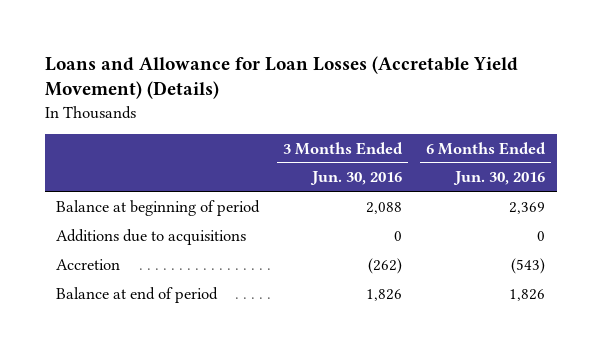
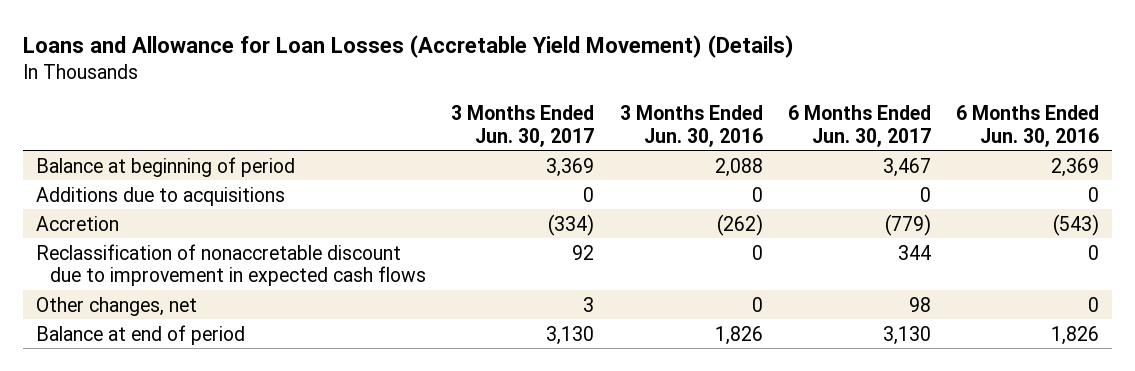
none -> [451,104,595,147] 3 Months Ended Jun. 30, 2017
none -> [787,104,931,147] 6 Months Ended Jun. 30, 2017
none -> [35,243,426,287] Reclassification of nonaccretable discount due to improvement in expected cash flows
none -> [35,296,197,316] Other changes, net

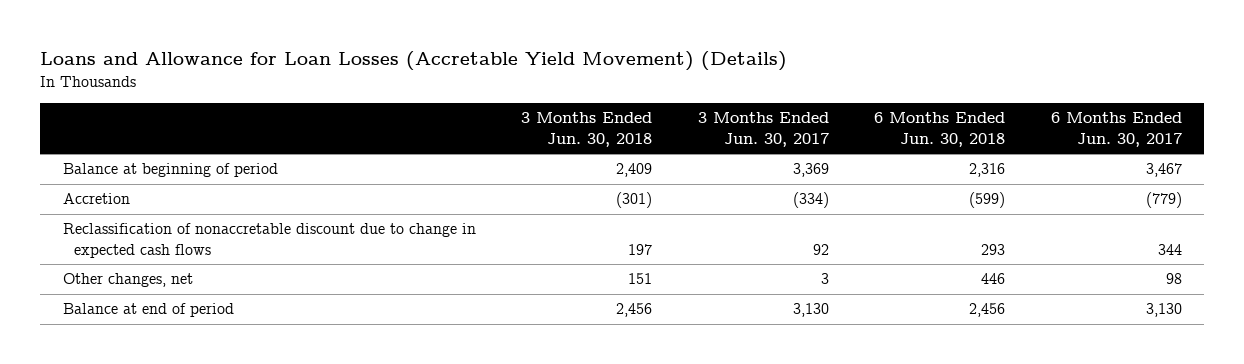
[619,104,763,147] 3 Months Ended Jun. 30, 2016 -> none
[956,104,1100,147] 6 Months Ended Jun. 30, 2016 -> none
none -> [521,112,653,147] 3 Months Ended Jun. 30, 2018
none -> [874,112,1006,147] 6 Months Ended Jun. 30, 2018
[35,186,285,206] Additions due to acquisitions -> none
[35,243,426,287] Reclassification of nonaccretable discount due to improvement in expected cash flows -> [62,223,476,258] Reclassification of nonaccretable discount due to change in expected cash flows

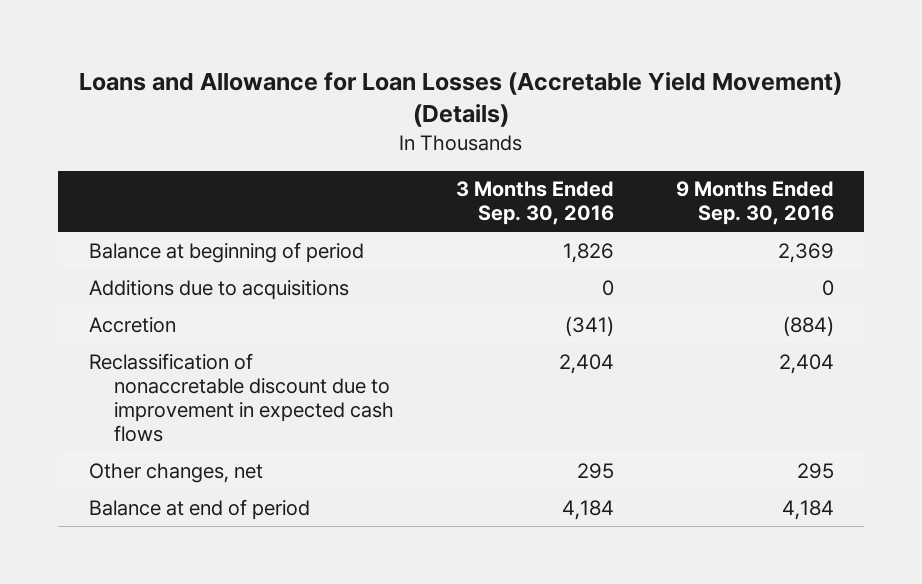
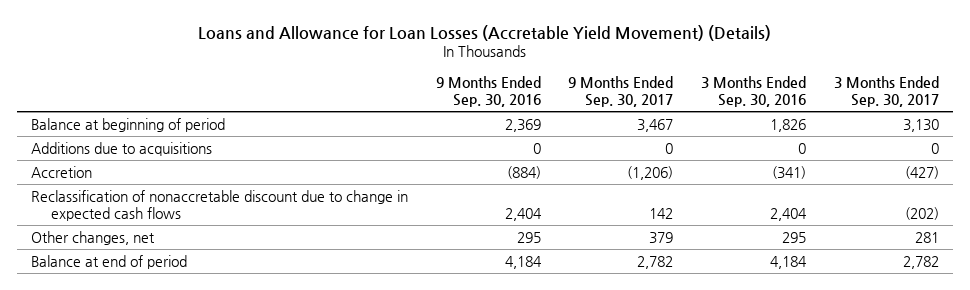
none -> [568,75,674,107] 9 Months Ended Sep. 30, 2017
none -> [833,75,939,107] 3 Months Ended Sep. 30, 2017
[88,352,395,443] Reclassification of nonaccretable discount due to improvement in expected cash flows -> [31,189,409,221] Reclassification of nonaccretable discount due to change in expected cash flows

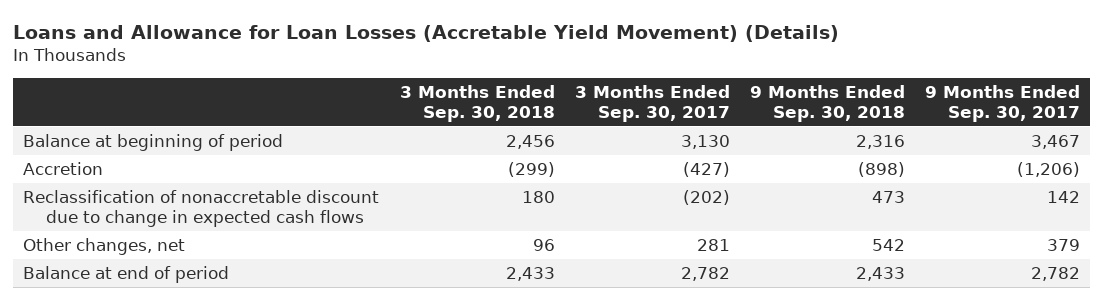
[435,75,541,107] 9 Months Ended Sep. 30, 2016 -> none
[701,75,807,107] 3 Months Ended Sep. 30, 2016 -> none
none -> [399,85,555,122] 3 Months Ended Sep. 30, 2018
none -> [750,85,906,122] 9 Months Ended Sep. 30, 2018
[31,141,213,156] Additions due to acquisitions -> none

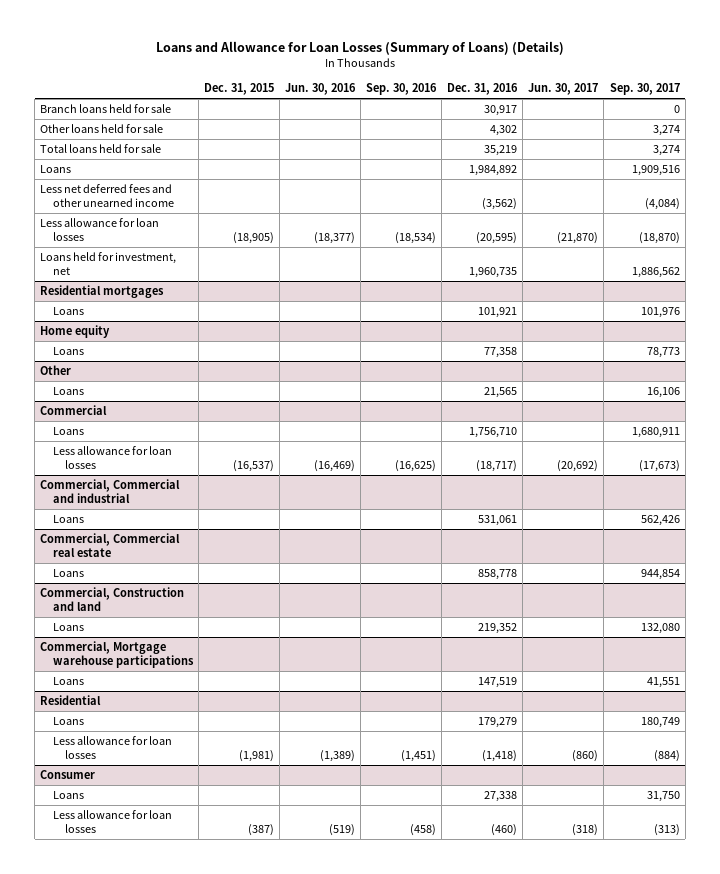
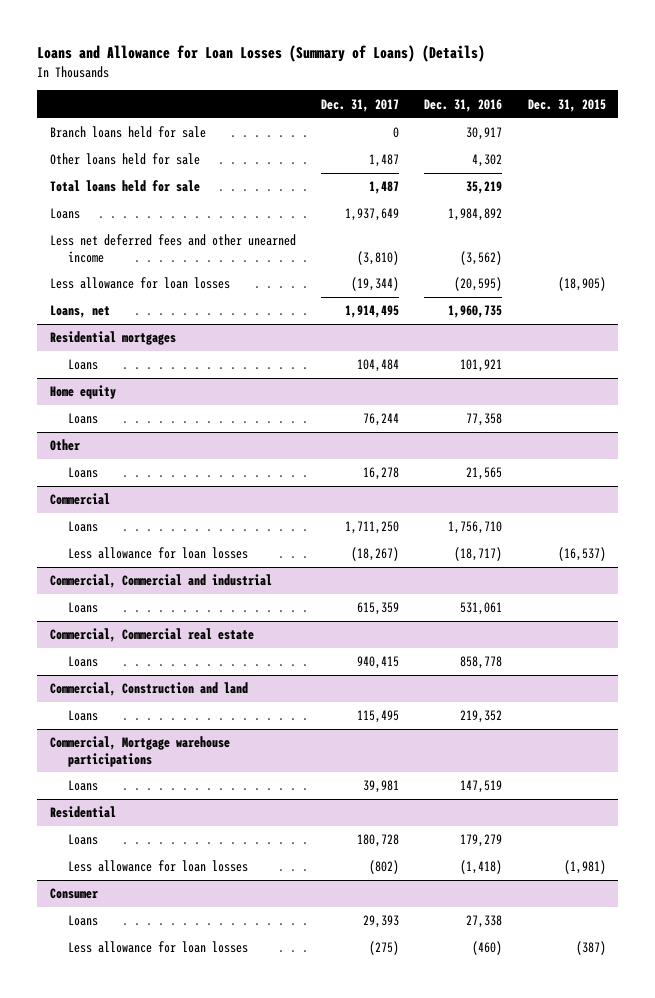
[284,82,356,95] Jun. 30, 2016 -> none
[366,82,438,95] Sep. 30, 2016 -> none
[528,82,599,95] Jun. 30, 2017 -> none
[609,82,680,95] Sep. 30, 2017 -> none
none -> [321,98,400,112] Dec. 31, 2017
[40,252,177,276] Loans held for investment, net -> [49,305,110,319] Loans, net

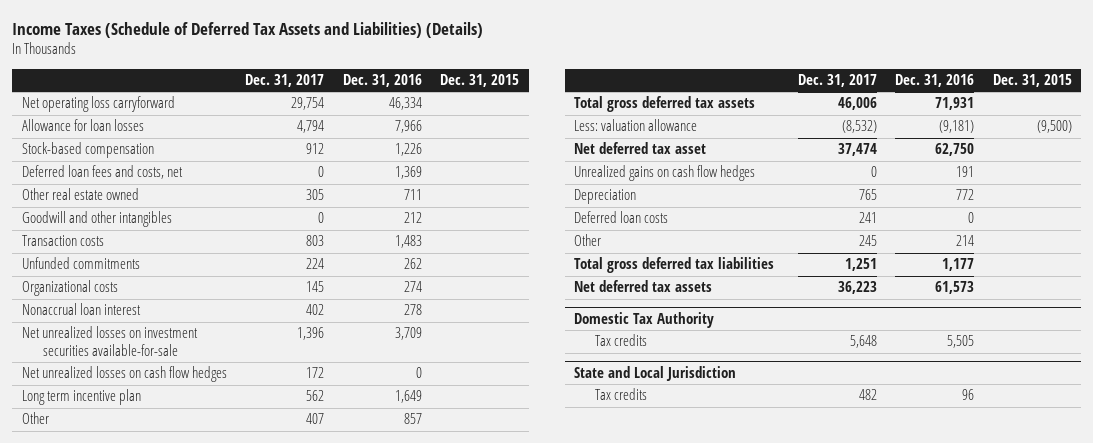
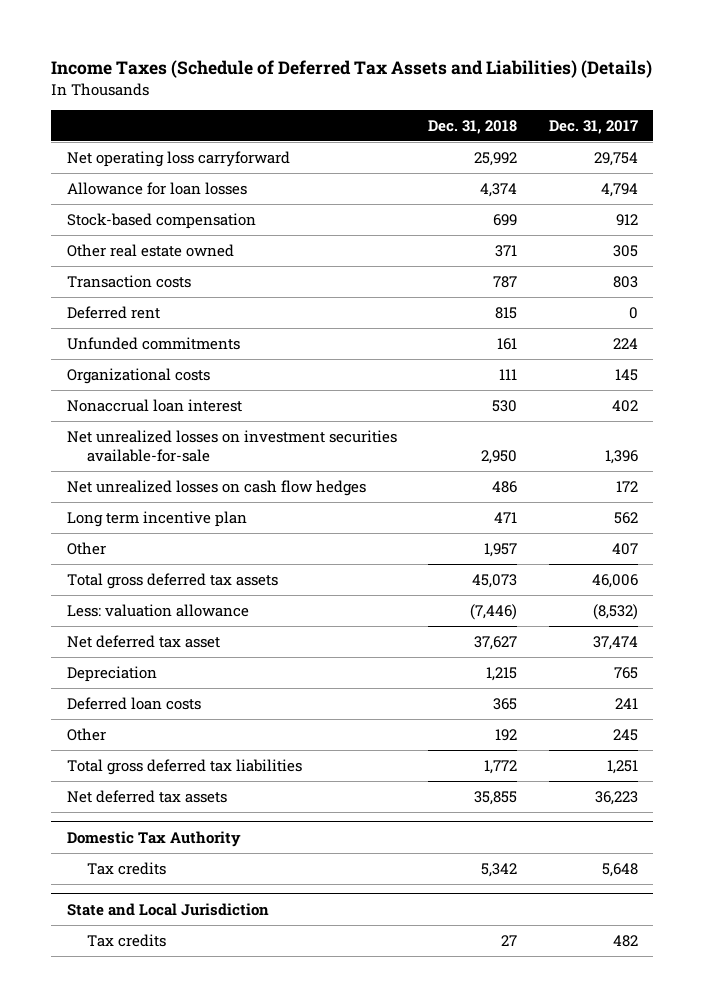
[342,73,422,87] Dec. 31, 2016 -> none
[440,73,520,87] Dec. 31, 2015 -> none
none -> [428,119,518,134] Dec. 31, 2018
[21,165,183,180] Deferred loan fees and costs, net -> none
[21,211,172,228] Goodwill and other intangibles -> none
none -> [66,305,160,319] Deferred rent
[574,165,756,182] Unrealized gains on cash flow hedges -> none

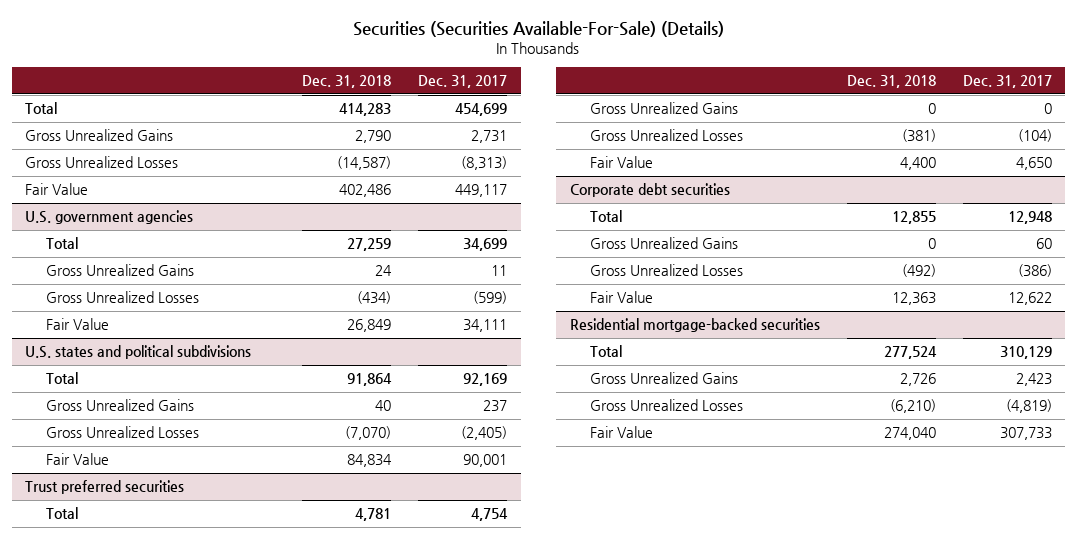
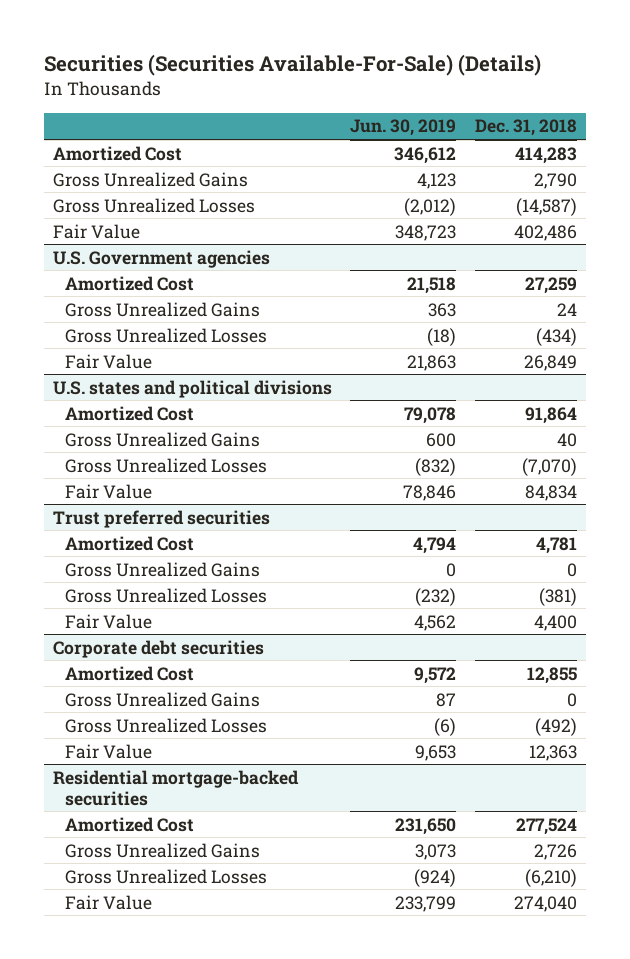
[418,75,508,89] Dec. 31, 2017 -> none
none -> [350,119,457,137] Jun. 30, 2019
[25,102,58,115] Total -> [52,145,182,161] Amortized Cost
[25,210,194,225] U.S. government agencies -> [52,249,270,268] U.S. Government agencies
[46,237,79,250] Total -> [65,275,195,291] Amortized Cost
[25,345,252,360] U.S. states and political subdivisions -> [52,379,332,398] U.S. states and political divisions
[46,372,79,385] Total -> [65,405,195,421] Amortized Cost
[46,507,79,520] Total -> [65,535,195,551] Amortized Cost
[590,210,623,223] Total -> [65,665,195,681] Amortized Cost
[590,345,623,358] Total -> [65,816,195,832] Amortized Cost

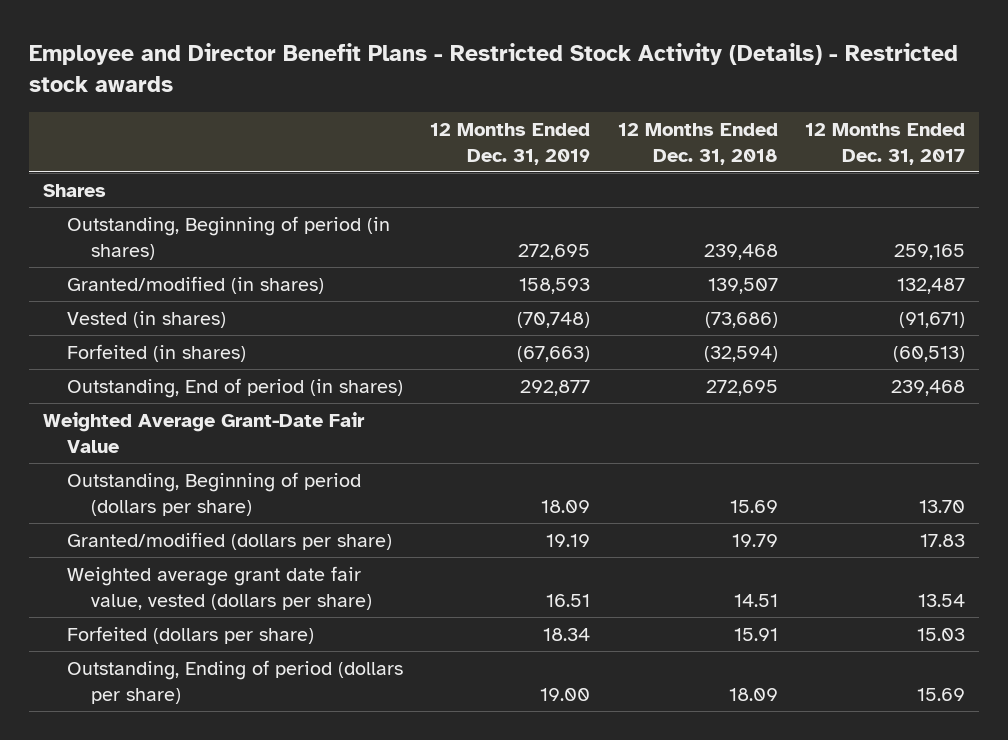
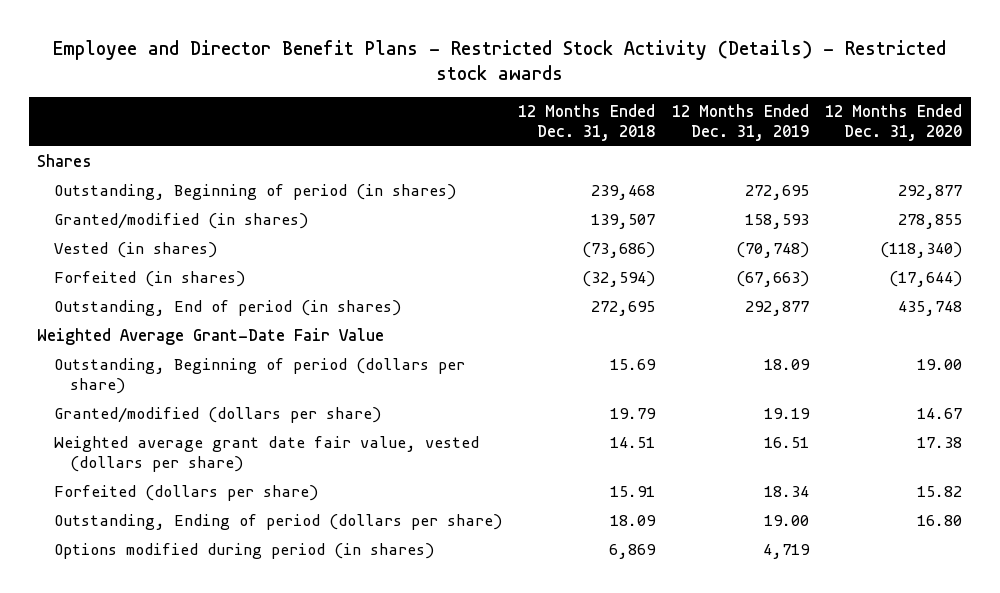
[805,123,966,165] 12 Months Ended Dec. 31, 2017 -> none
none -> [825,103,963,141] 12 Months Ended Dec. 31, 2020
none -> [53,543,434,560] Options modified during period (in shares)

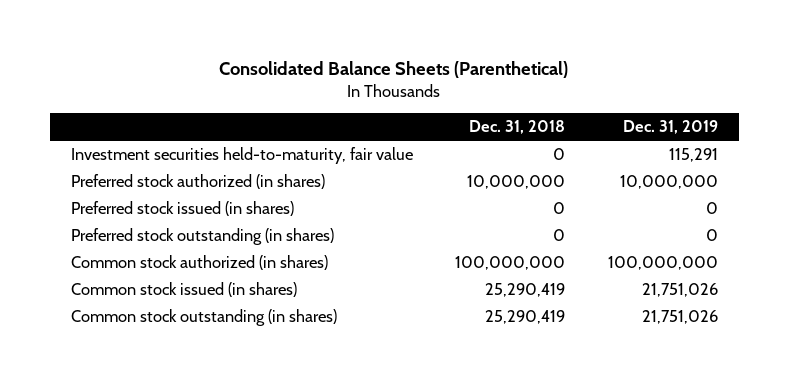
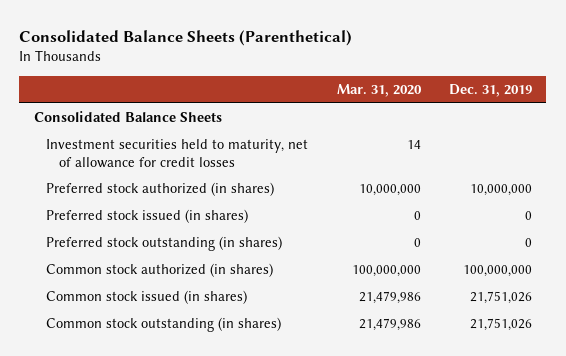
[469,120,566,135] Dec. 31, 2018 -> none
none -> [336,83,422,97] Mar. 31, 2020
[70,147,413,165] Investment securities held-to-maturity, fair value -> none
none -> [33,111,222,123] Consolidated Balance Sheets
none -> [46,139,309,168] Investment securities held to maturity, net of allowance for credit losses

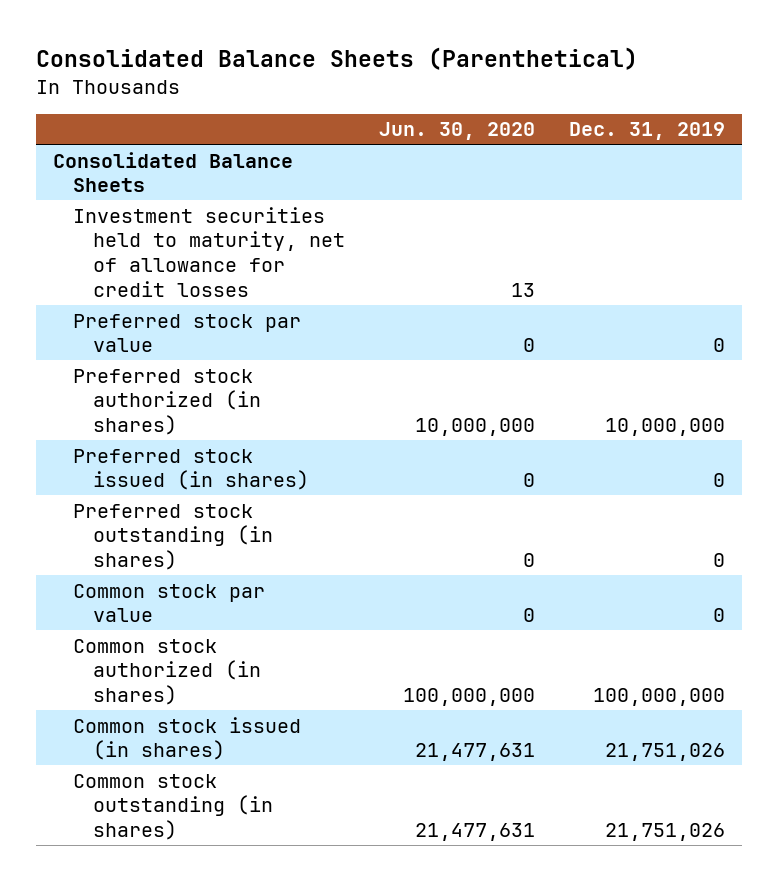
[336,83,422,97] Mar. 31, 2020 -> none
none -> [379,122,536,141] Jun. 30, 2020
none -> [73,313,302,353] Preferred stock par value
none -> [73,583,266,623] Common stock par value

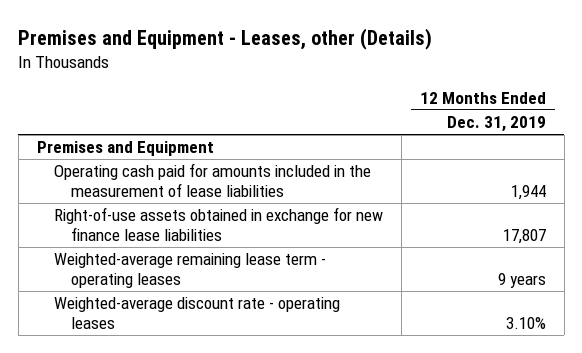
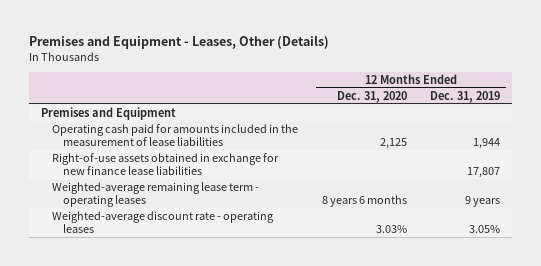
[18,27,433,50] Premises and Equipment - Leases, other (Details) -> [28,34,329,49] Premises and Equipment - Leases, Other (Details)
none -> [336,90,407,103] Dec. 31, 2020
[505,317,546,330] 3.10% -> [469,224,501,233] 3.05%

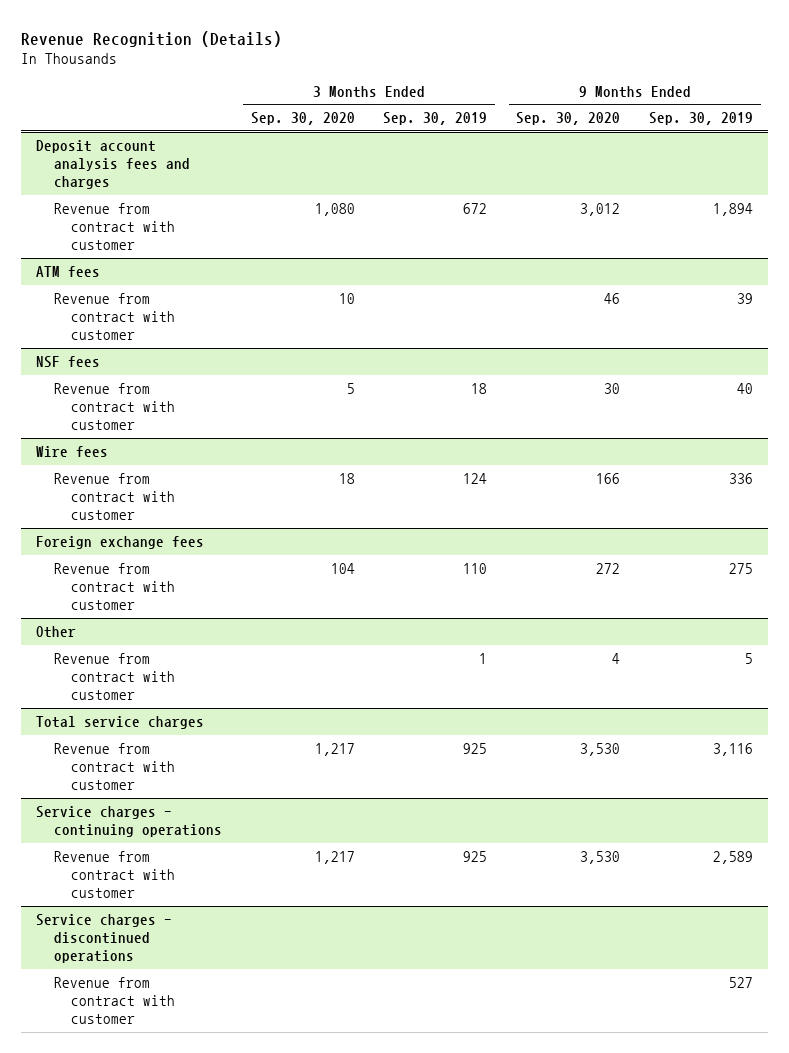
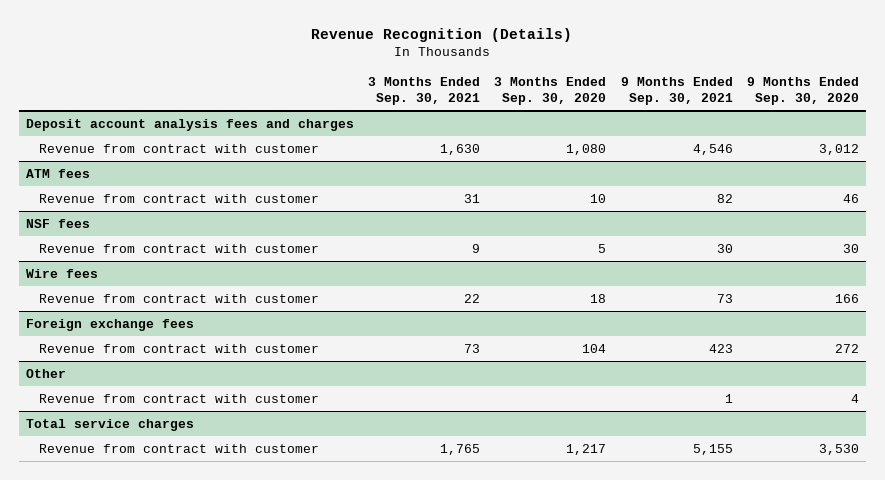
[383,112,488,126] Sep. 30, 2019 -> none
[649,112,754,126] Sep. 30, 2019 -> none
none -> [368,76,481,105] 3 Months Ended Sep. 30, 2021
none -> [620,76,733,105] 9 Months Ended Sep. 30, 2021
[35,805,222,838] Service charges - continuing operations -> none
[53,850,176,899] Revenue from contract with customer -> none
[35,913,172,964] Service charges - discontinued operations -> none
[53,976,176,1025] Revenue from contract with customer -> none

